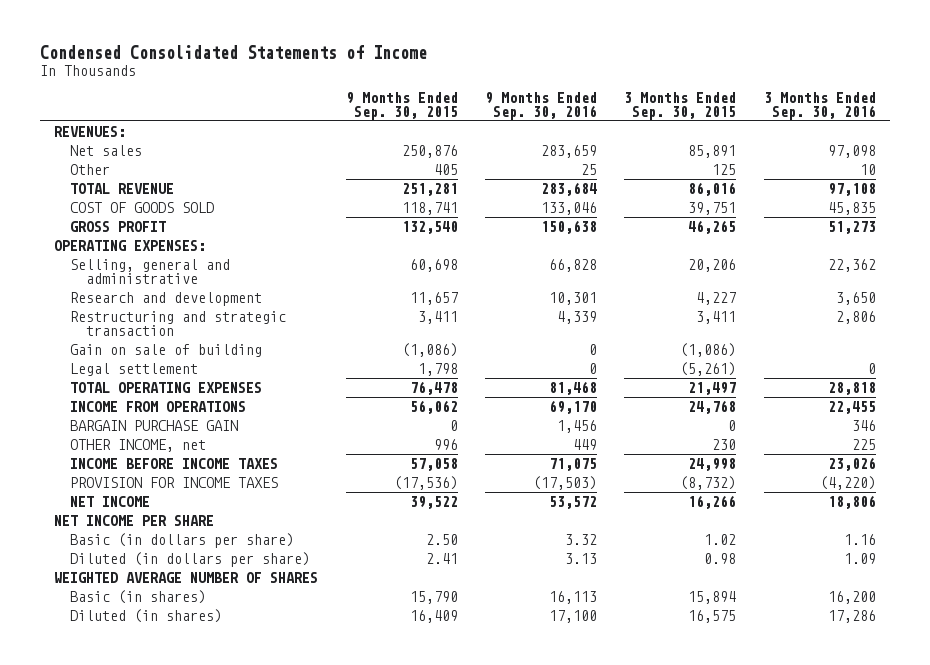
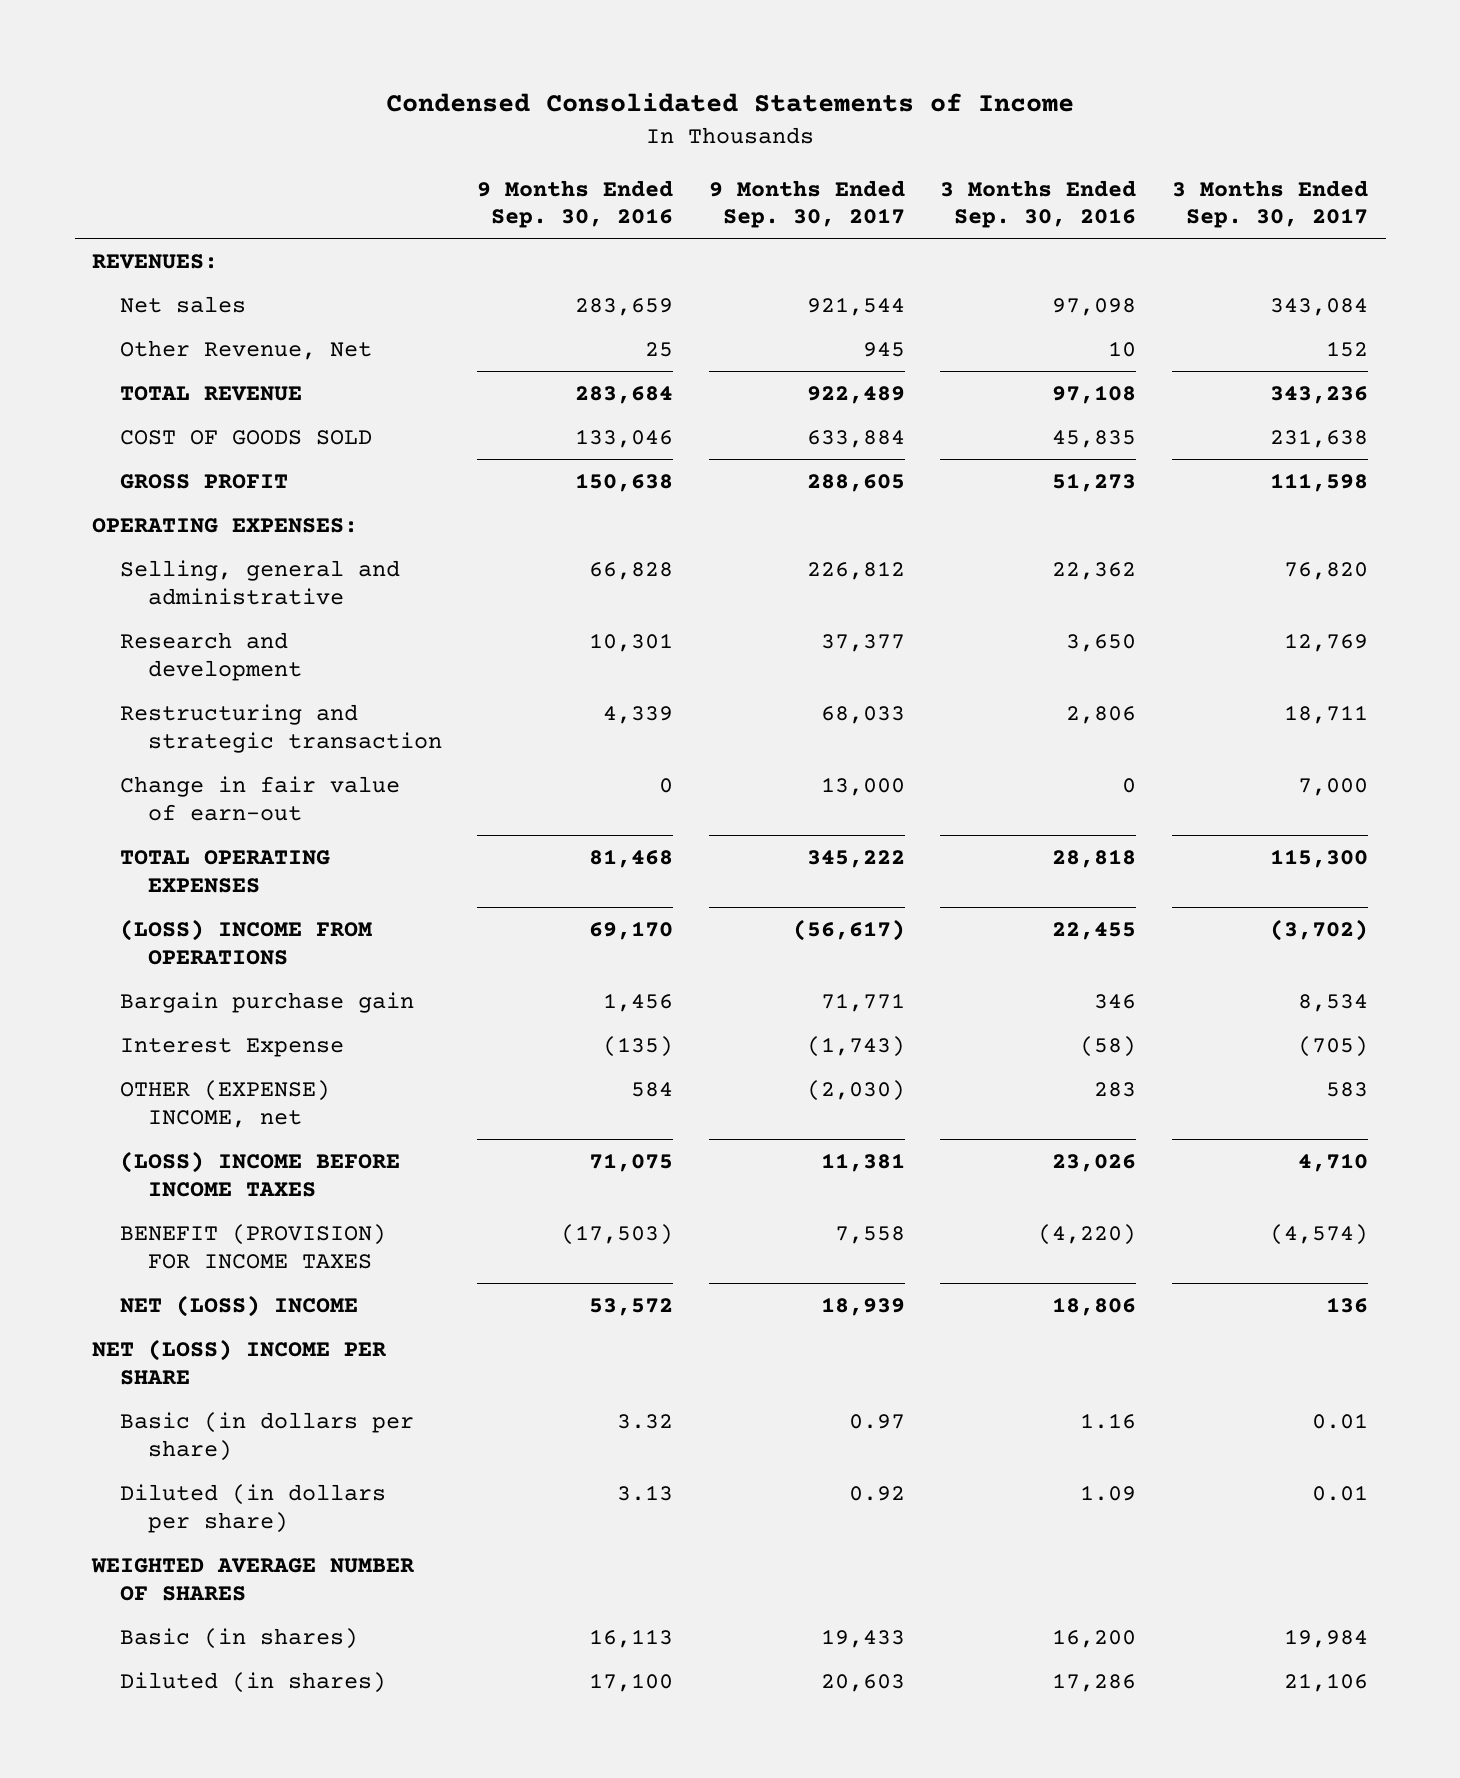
[345,91,458,120] 9 Months Ended Sep. 30, 2015 -> none
[624,91,737,120] 3 Months Ended Sep. 30, 2015 -> none
none -> [708,179,905,229] 9 Months Ended Sep. 30, 2017
none -> [1171,179,1368,229] 3 Months Ended Sep. 30, 2017
[69,163,110,175] Other -> [119,339,372,360] Other Revenue, Net
[69,343,262,357] Gain on sale of building -> none
[69,362,198,376] Legal settlement -> none
none -> [119,775,400,821] Change in fair value of earn-out
[69,400,246,412] INCOME FROM OPERATIONS -> [119,918,372,965] (LOSS) INCOME FROM OPERATIONS
[69,419,238,431] BARGAIN PURCHASE GAIN -> [119,991,414,1013] Bargain purchase gain
none -> [119,1037,344,1057] Interest Expense
[69,438,206,452] OTHER INCOME, net -> [119,1079,330,1128] OTHER (EXPENSE) INCOME, net
[573,438,598,450] 449 -> [631,1081,674,1097] 584
[851,438,876,450] 225 -> [1094,1081,1137,1097] 283
[69,457,278,469] INCOME BEFORE INCOME TAXES -> [119,1150,400,1197] (LOSS) INCOME BEFORE INCOME TAXES
[69,476,278,488] PROVISION FOR INCOME TAXES -> [119,1223,386,1269] BENEFIT (PROVISION) FOR INCOME TAXES
[69,495,150,507] NET INCOME -> [119,1294,358,1317] NET (LOSS) INCOME
[54,514,215,526] NET INCOME PER SHARE -> [92,1338,387,1385] NET (LOSS) INCOME PER SHARE

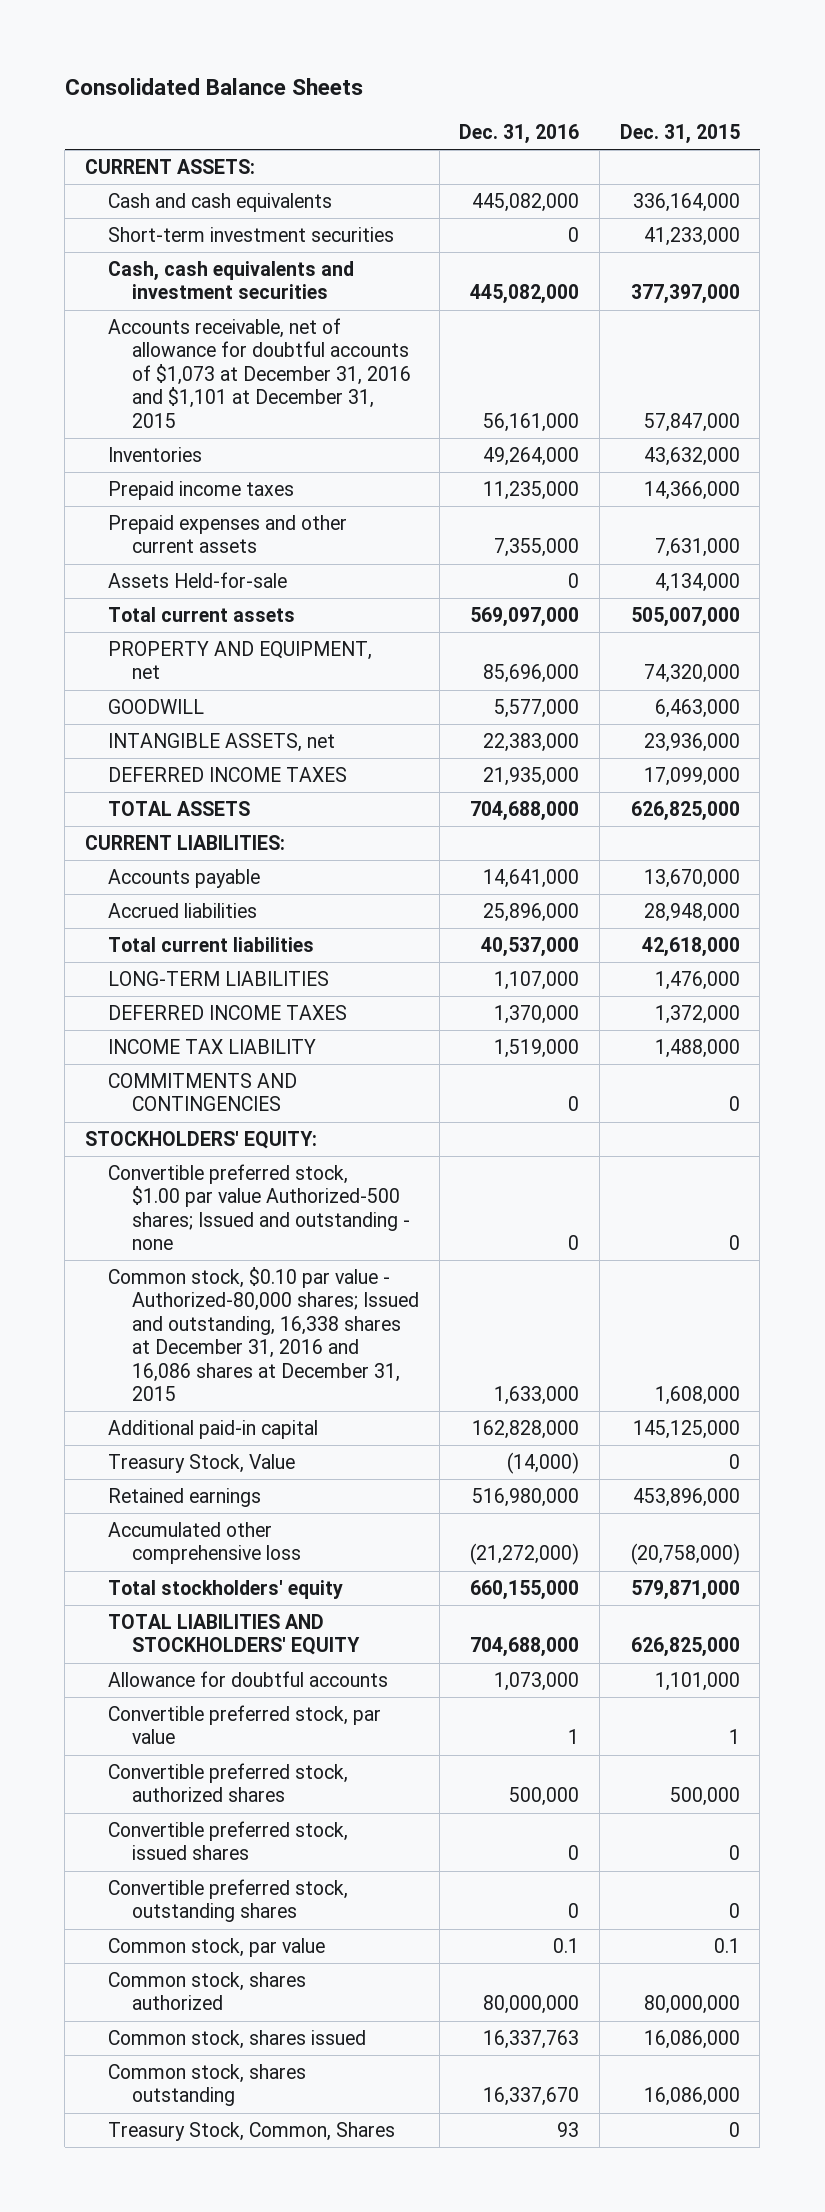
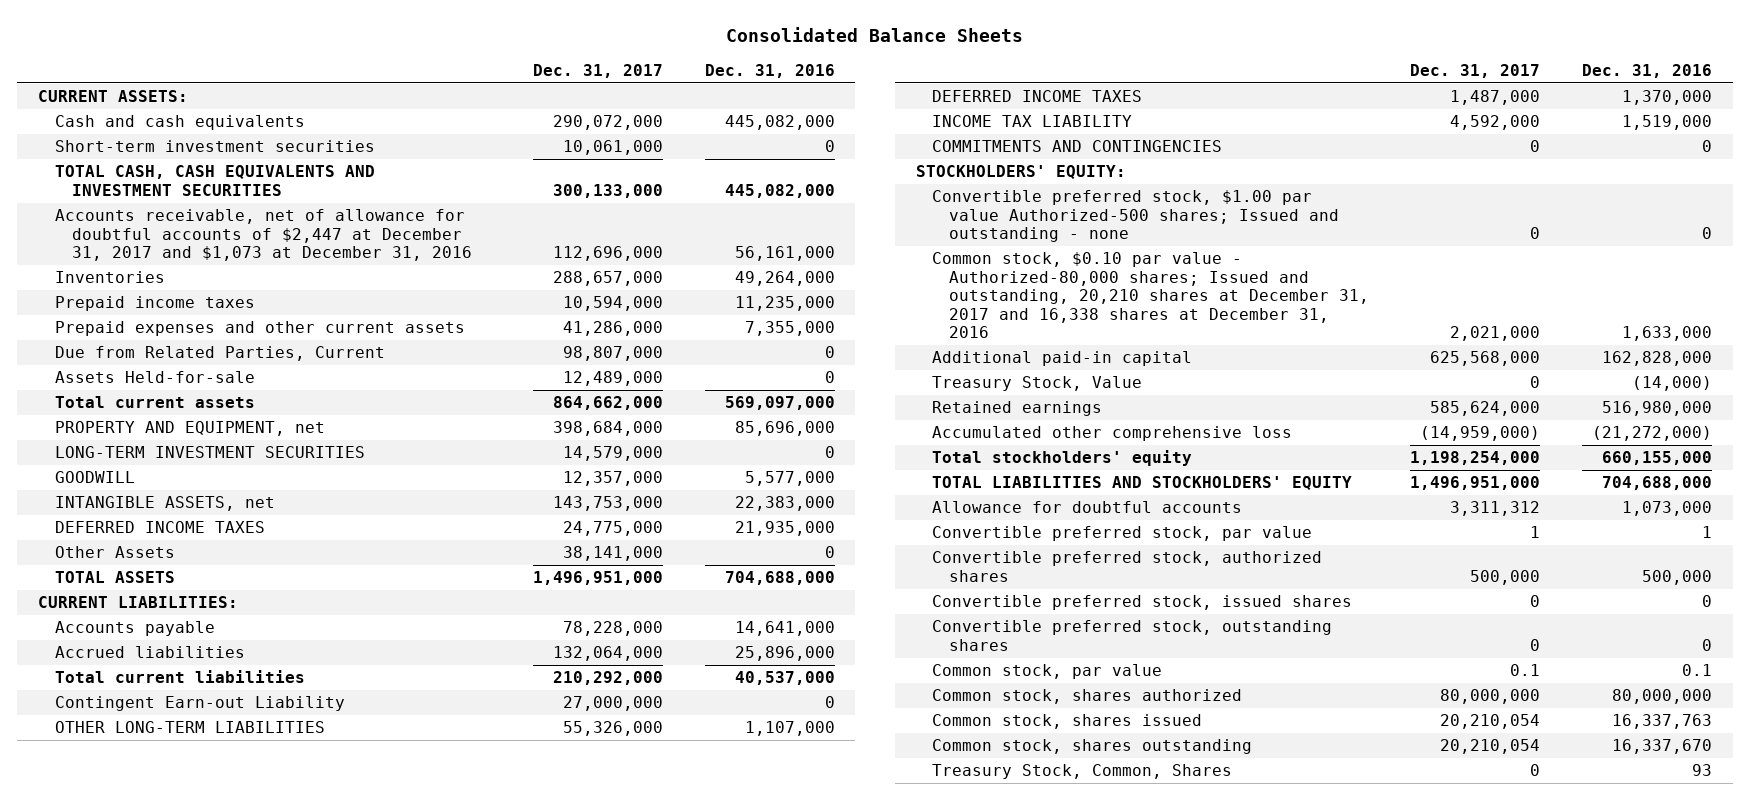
[619,123,740,144] Dec. 31, 2015 -> none
none -> [533,63,664,78] Dec. 31, 2017
[108,261,355,300] Cash, cash equivalents and investment securities -> [54,165,375,196] TOTAL CASH, CASH EQUIVALENTS AND INVESTMENT SECURITIES
[108,318,411,428] Accounts receivable, net of allowance for doubtful accounts of $1,073 at December 31, 2016 and $1,101 at December 31, 2015 -> [54,209,472,262] Accounts receivable, net of allowance for doubtful accounts of $2,447 at December 31, 2017 and $1,073 at December 31, 2016
none -> [54,346,385,362] Due from Related Parties, Current
none -> [54,446,365,459] LONG-TERM INVESTMENT SECURITIES
none -> [54,546,175,559] Other Assets
none -> [54,696,345,712] Contingent Earn-out Liability
[108,971,330,987] LONG-TERM LIABILITIES -> [54,721,325,734] OTHER LONG-TERM LIABILITIES
[108,1267,419,1401] Common stock, $0.10 par value - Authorized-80,000 shares; Issued and outstanding, 16,338 shares at December 31, 2016 and 16,086 shares at December 31, 2015 -> [932,252,1369,338] Common stock, $0.10 par value - Authorized-80,000 shares; Issued and outstanding, 20,210 shares at December 31, 2017 and 16,338 shares at December 31, 2016

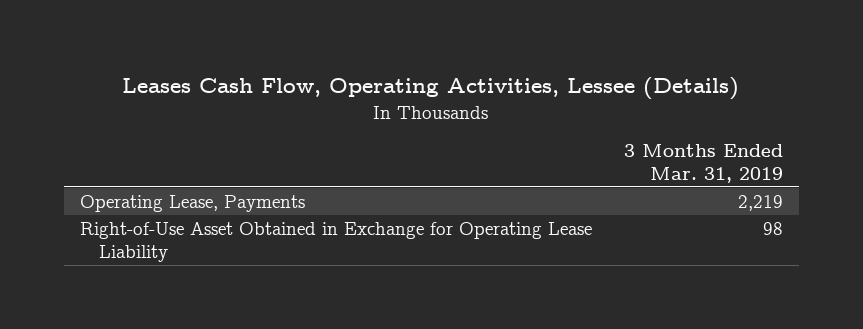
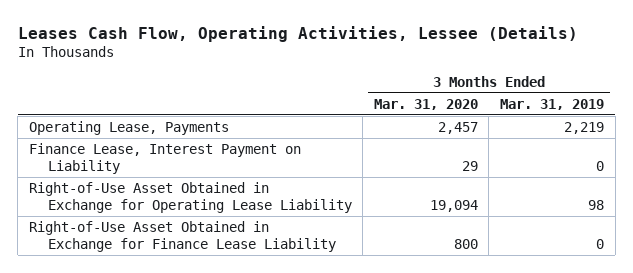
none -> [373,98,478,110] Mar. 31, 2020
none -> [28,142,301,174] Finance Lease, Interest Payment on Liability
none -> [28,220,336,252] Right-of-Use Asset Obtained in Exchange for Finance Lease Liability

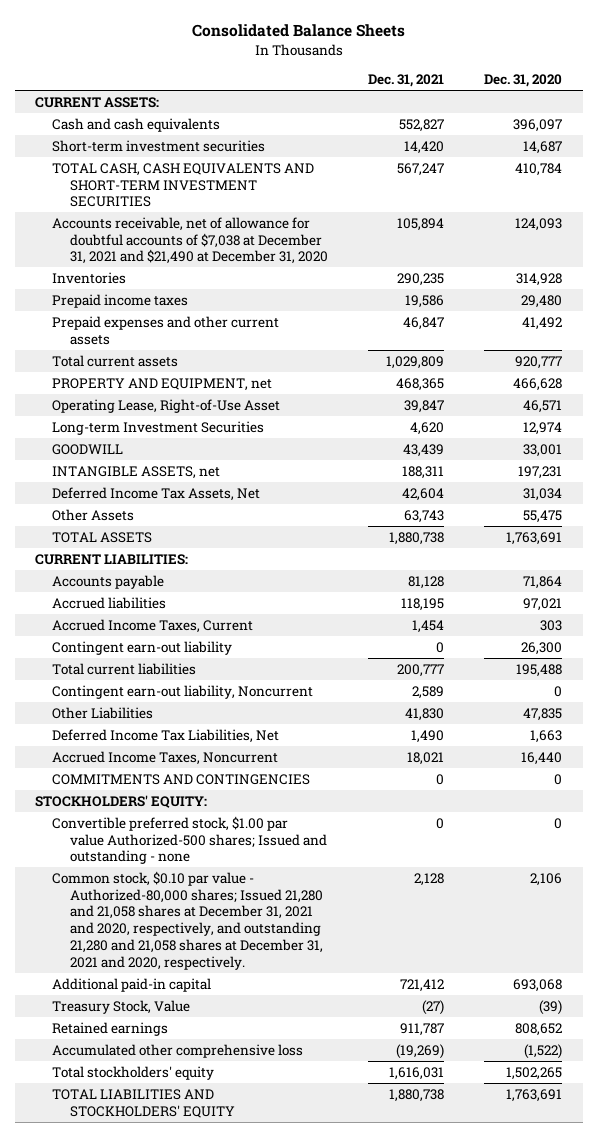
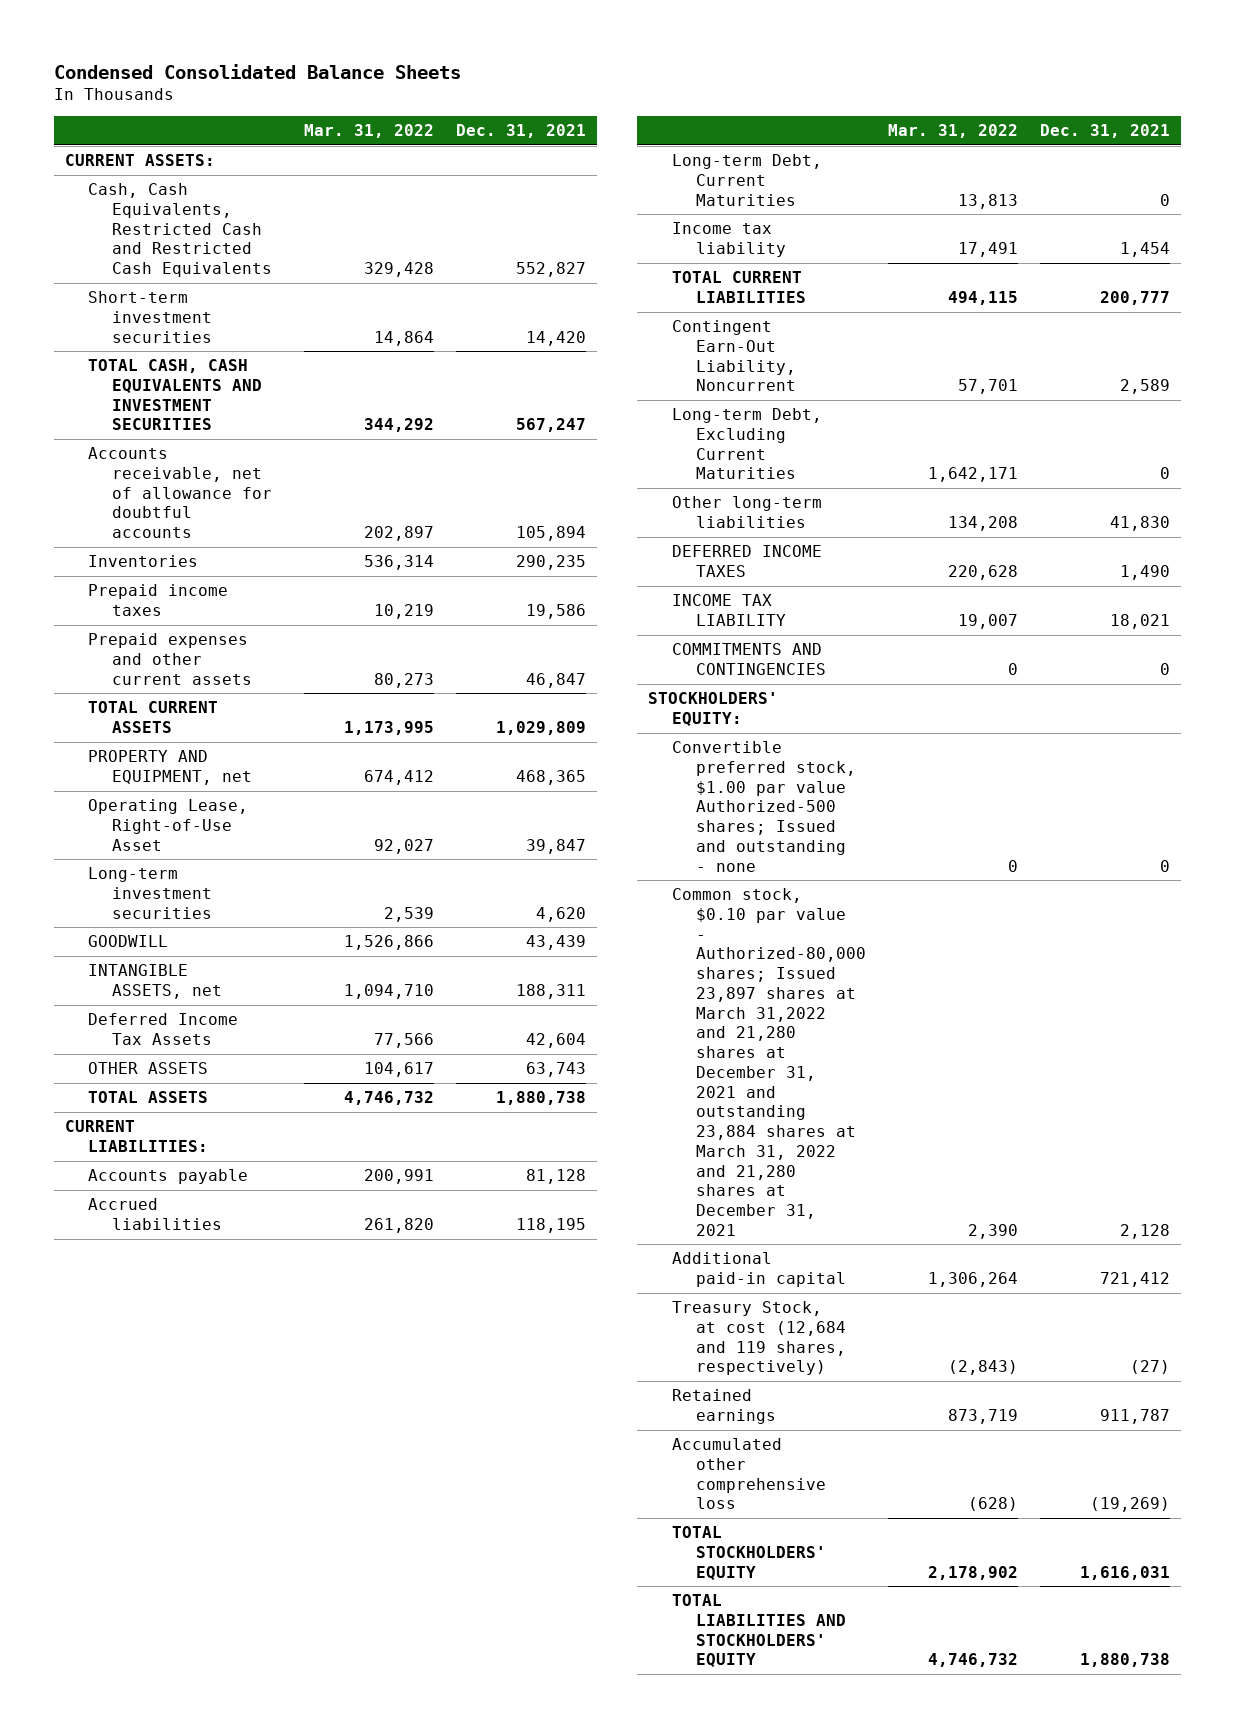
[191,24,405,38] Consolidated Balance Sheets -> [53,63,461,79] Condensed Consolidated Balance Sheets
[484,74,563,88] Dec. 31, 2020 -> none
none -> [304,124,435,139] Mar. 31, 2022
[52,117,221,132] Cash and cash equivalents -> [88,183,273,278] Cash, Cash Equivalents, Restricted Cash and Restricted Cash Equivalents
[52,162,315,208] TOTAL CASH, CASH EQUIVALENTS AND SHORT-TERM INVESTMENT SECURITIES -> [88,359,263,431] TOTAL CASH, CASH EQUIVALENTS AND INVESTMENT SECURITIES
[52,216,328,265] Accounts receivable, net of allowance for doubtful accounts of $7,038 at December 31, 2021 and $21,490 at December 31, 2020 -> [88,447,273,539] Accounts receivable, net of allowance for doubtful accounts
[52,354,179,367] Total current assets -> [88,701,219,733] TOTAL CURRENT ASSETS
[52,420,265,435] Long-term Investment Securities -> [88,867,213,919] Long-term investment securities
[52,486,261,501] Deferred Income Tax Assets, Net -> [88,1013,239,1045] Deferred Income Tax Assets
[52,508,135,521] Other Assets -> [88,1062,209,1075] OTHER ASSETS
[52,640,233,655] Contingent earn-out liability -> none
none -> [672,154,823,206] Long-term Debt, Current Maturities
[52,618,254,633] Accrued Income Taxes, Current -> [672,222,786,257] Income tax liability
[52,662,197,675] Total current liabilities -> [672,271,806,303] TOTAL CURRENT LIABILITIES
[52,684,314,699] Contingent earn-out liability, Noncurrent -> [672,320,796,392] Contingent Earn-Out Liability, Noncurrent
none -> [672,408,823,480] Long-term Debt, Excluding Current Maturities
[52,706,154,719] Other Liabilities -> [672,496,823,528] Other long-term liabilities
[52,728,280,743] Deferred Income Tax Liabilities, Net -> [672,545,823,577] DEFERRED INCOME TAXES
[52,750,279,765] Accrued Income Taxes, Noncurrent -> [672,594,786,626] INCOME TAX LIABILITY
[52,870,323,970] Common stock, $0.10 par value - Authorized-80,000 shares; Issued 21,280 and 21,058 shares at December 31, 2021 and 2020, respectively, and outstanding 21,280 and 21,058 shares at December 31, 2021 and 2020, respectively. -> [672,888,866,1236] Common stock, $0.10 par value - Authorized-80,000 shares; Issued 23,897 shares at March 31,2022 and 21,280 shares at December 31, 2021 and outstanding 23,884 shares at March 31, 2022 and 21,280 shares at December 31, 2021
[52,999,191,1014] Treasury Stock, Value -> [672,1301,846,1376] Treasury Stock, at cost (12,684 and 119 shares, respectively)
[52,1065,215,1080] Total stockholders' equity -> [672,1526,826,1580] TOTAL STOCKHOLDERS' EQUITY

